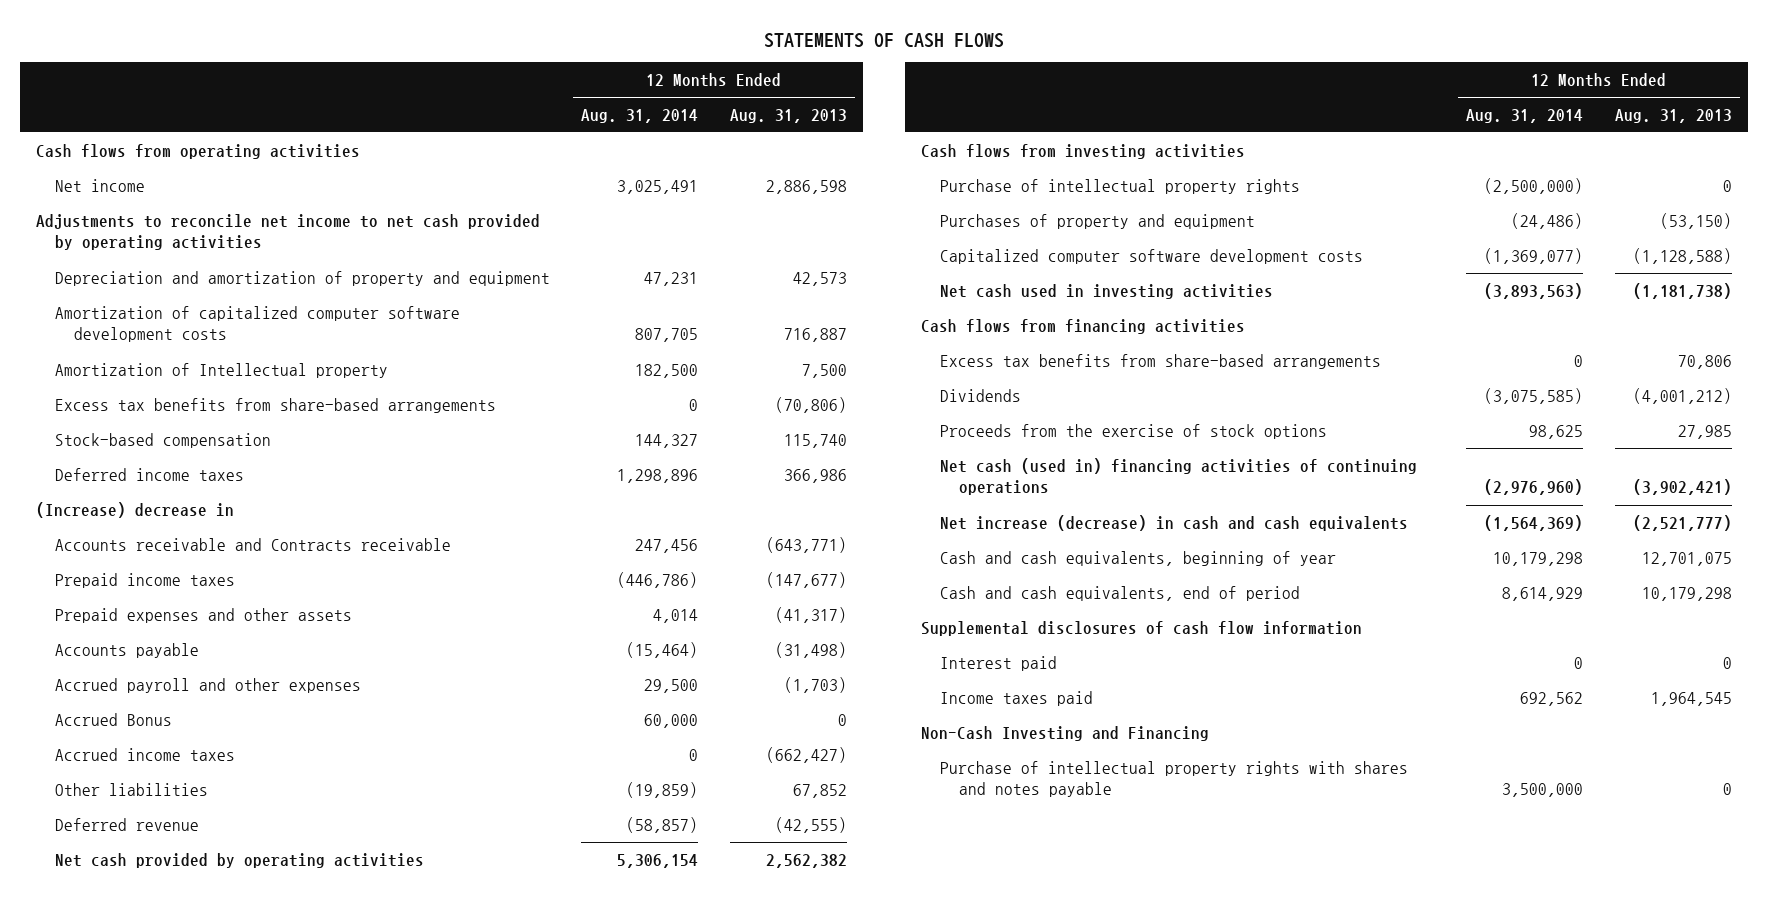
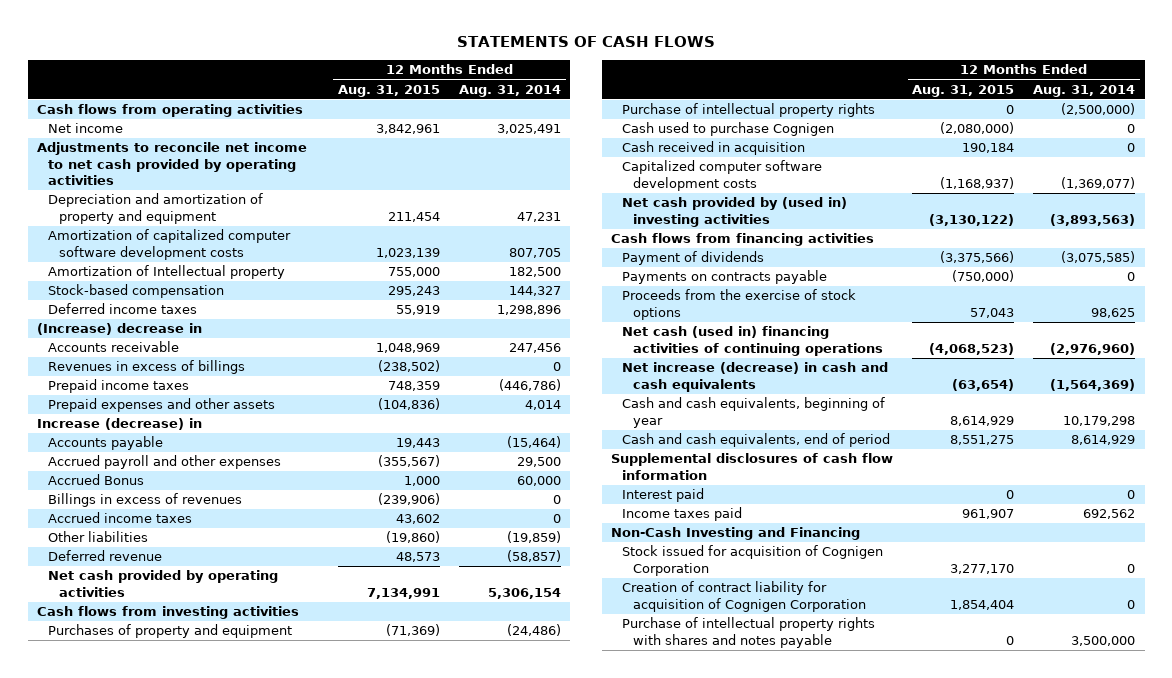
[730,108,848,123] Aug. 31, 2013 -> none
none -> [338,84,441,97] Aug. 31, 2015
[54,397,496,413] Excess tax benefits from share-based arrangements -> none
[54,537,451,551] Accounts receivable and Contracts receivable -> [47,341,179,353] Accounts receivable
none -> [47,360,245,375] Revenues in excess of billings
none -> [37,418,203,431] Increase (decrease) in
none -> [47,493,242,508] Billings in excess of revenues
[939,178,1300,194] Purchase of intellectual property rights -> [622,103,876,118] Purchase of intellectual property rights
none -> [622,122,835,137] Cash used to purchase Cognigen
none -> [622,141,806,156] Cash received in acquisition
[939,283,1273,299] Net cash used in investing activities -> [622,197,848,227] Net cash provided by (used in) investing activities
[939,353,1381,369] Excess tax benefits from share-based arrangements -> none
[939,388,1021,402] Dividends -> [622,251,765,266] Payment of dividends
none -> [622,270,828,285] Payments on contracts payable
none -> [622,545,884,576] Stock issued for acquisition of Cognigen Corporation
none -> [622,581,866,612] Creation of contract liability for acquisition of Cognigen Corporation

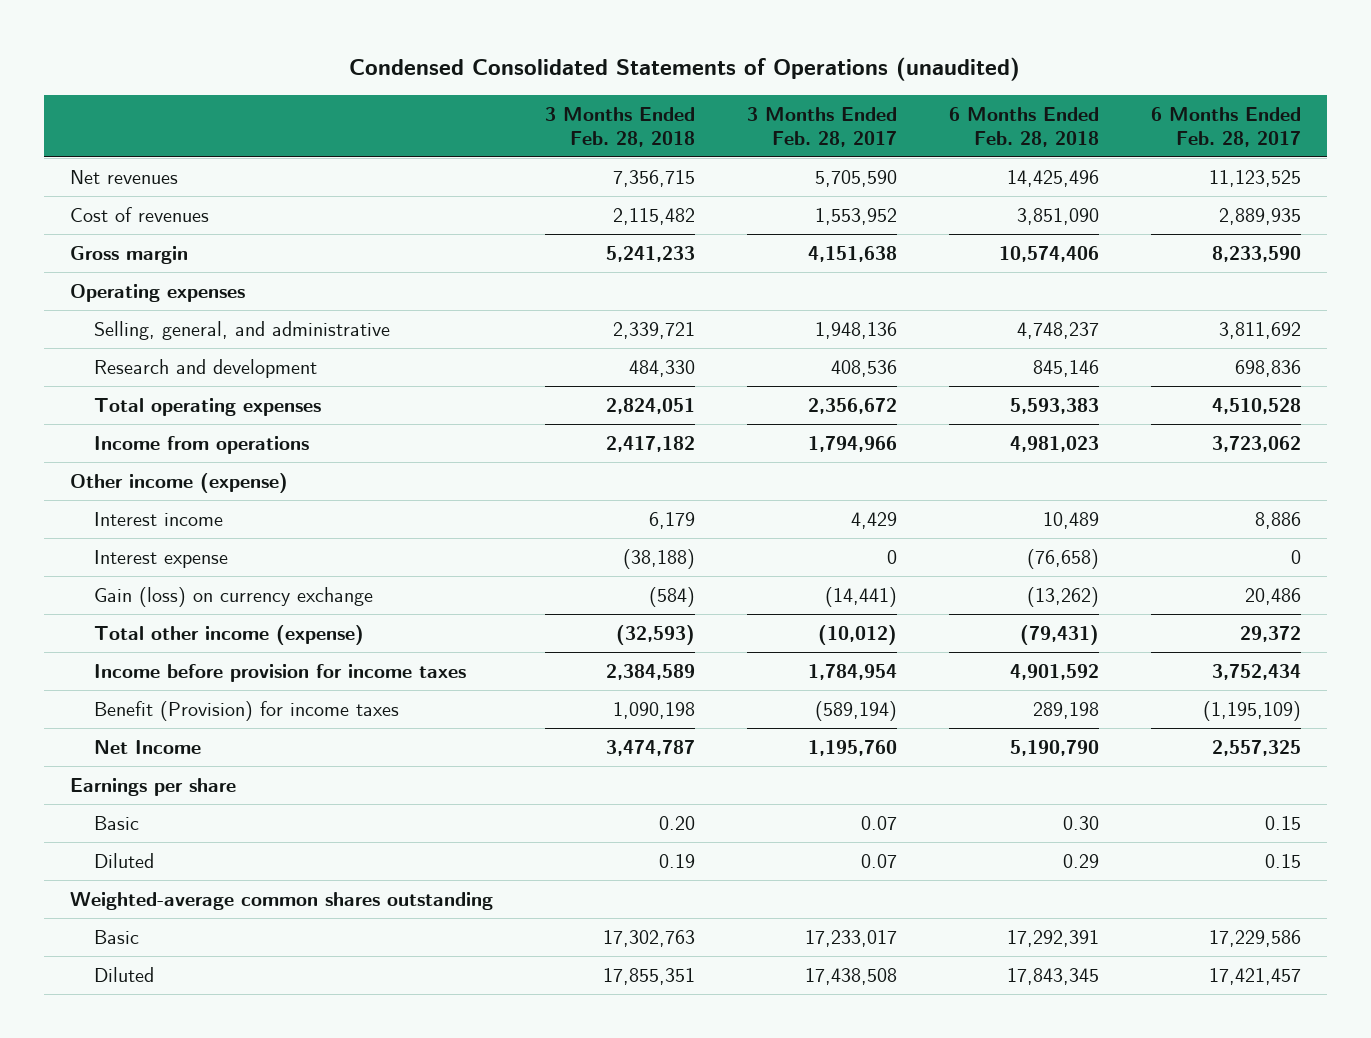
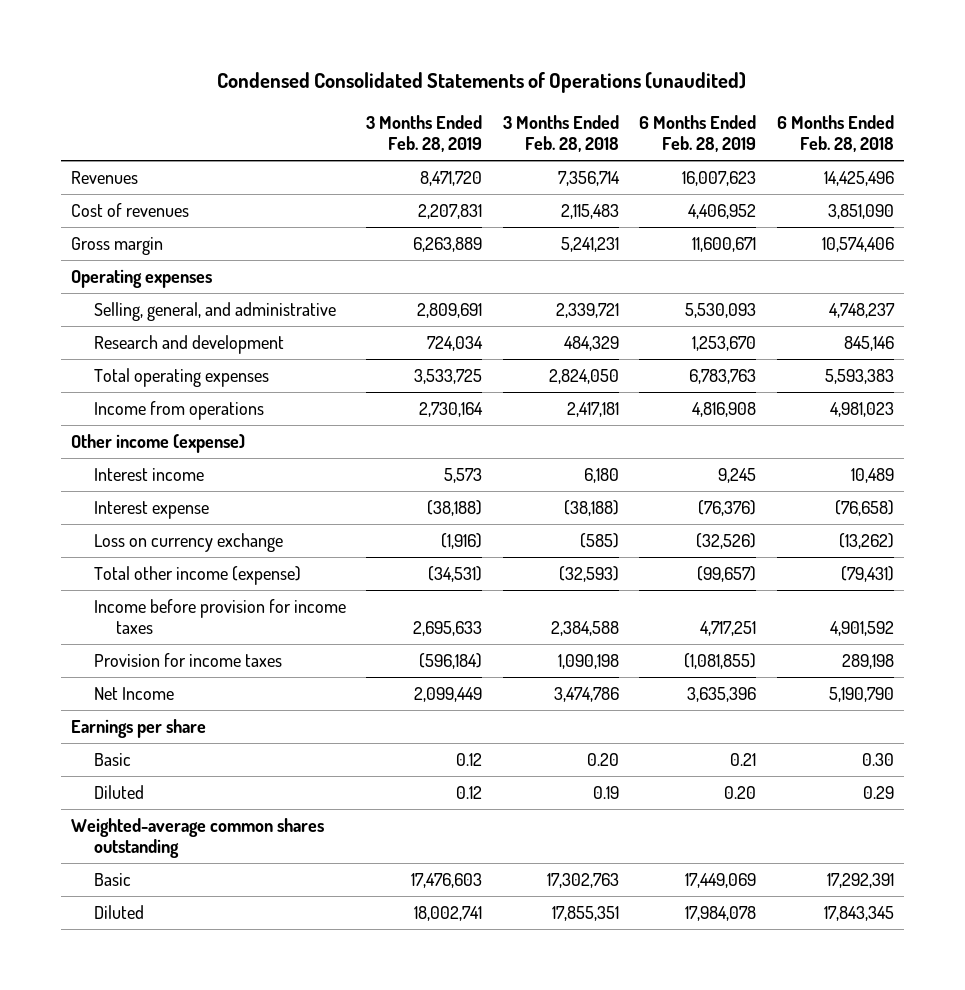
[746,106,897,147] 3 Months Ended Feb. 28, 2017 -> none
[1150,106,1301,147] 6 Months Ended Feb. 28, 2017 -> none
none -> [366,115,483,153] 3 Months Ended Feb. 28, 2019
none -> [639,115,757,153] 6 Months Ended Feb. 28, 2019
[69,169,178,184] Net revenues -> [70,171,138,185] Revenues
[612,169,695,187] 7,356,715 -> [557,171,620,187] 7,356,714
[612,207,695,225] 2,115,482 -> [560,204,619,220] 2,115,483
[605,245,695,262] 5,241,233 -> [560,237,619,253] 5,241,231
[628,359,695,377] 484,330 -> [563,336,619,352] 484,329
[605,397,695,414] 2,824,051 -> [548,369,619,385] 2,824,050
[605,435,695,452] 2,417,182 -> [566,402,619,418] 2,417,181
[648,511,695,529] 6,179 -> [583,468,619,484] 6,180
[94,586,374,607] Gain (loss) on currency exchange -> [93,533,283,553] Loss on currency exchange
[648,586,695,607] (584) -> [579,533,619,549] (585)
[605,663,695,680] 2,384,589 -> [550,620,619,636] 2,384,588
[94,700,400,721] Benefit (Provision) for income taxes -> [93,653,282,668] Provision for income taxes
[605,739,695,756] 3,474,787 -> [553,687,619,703] 3,474,786

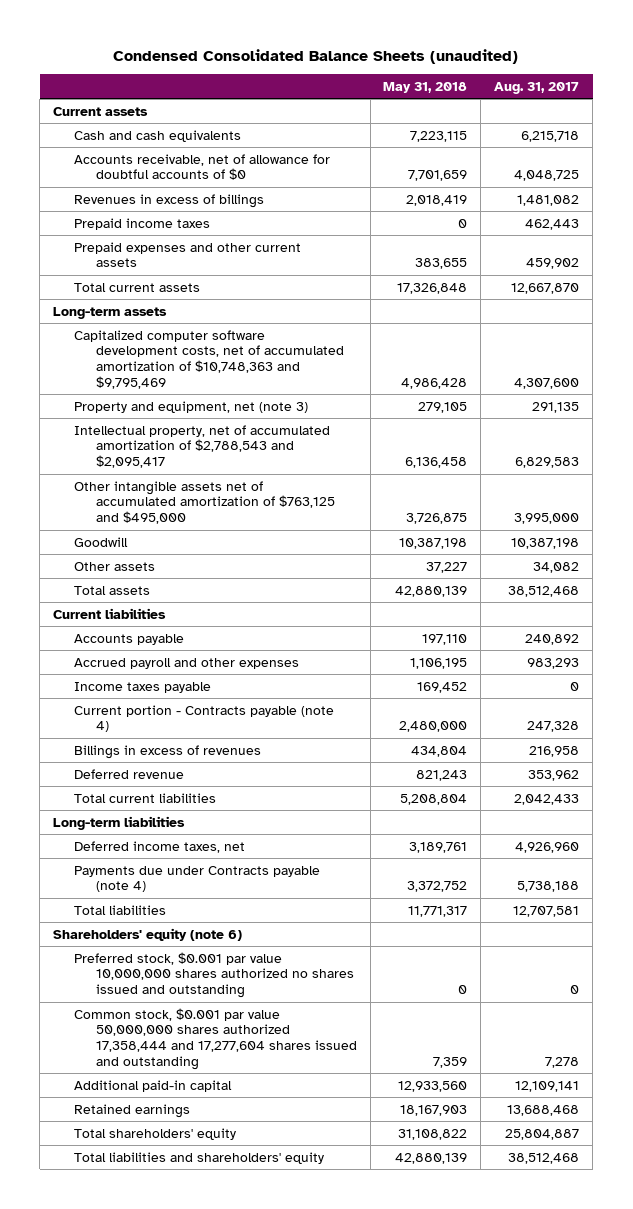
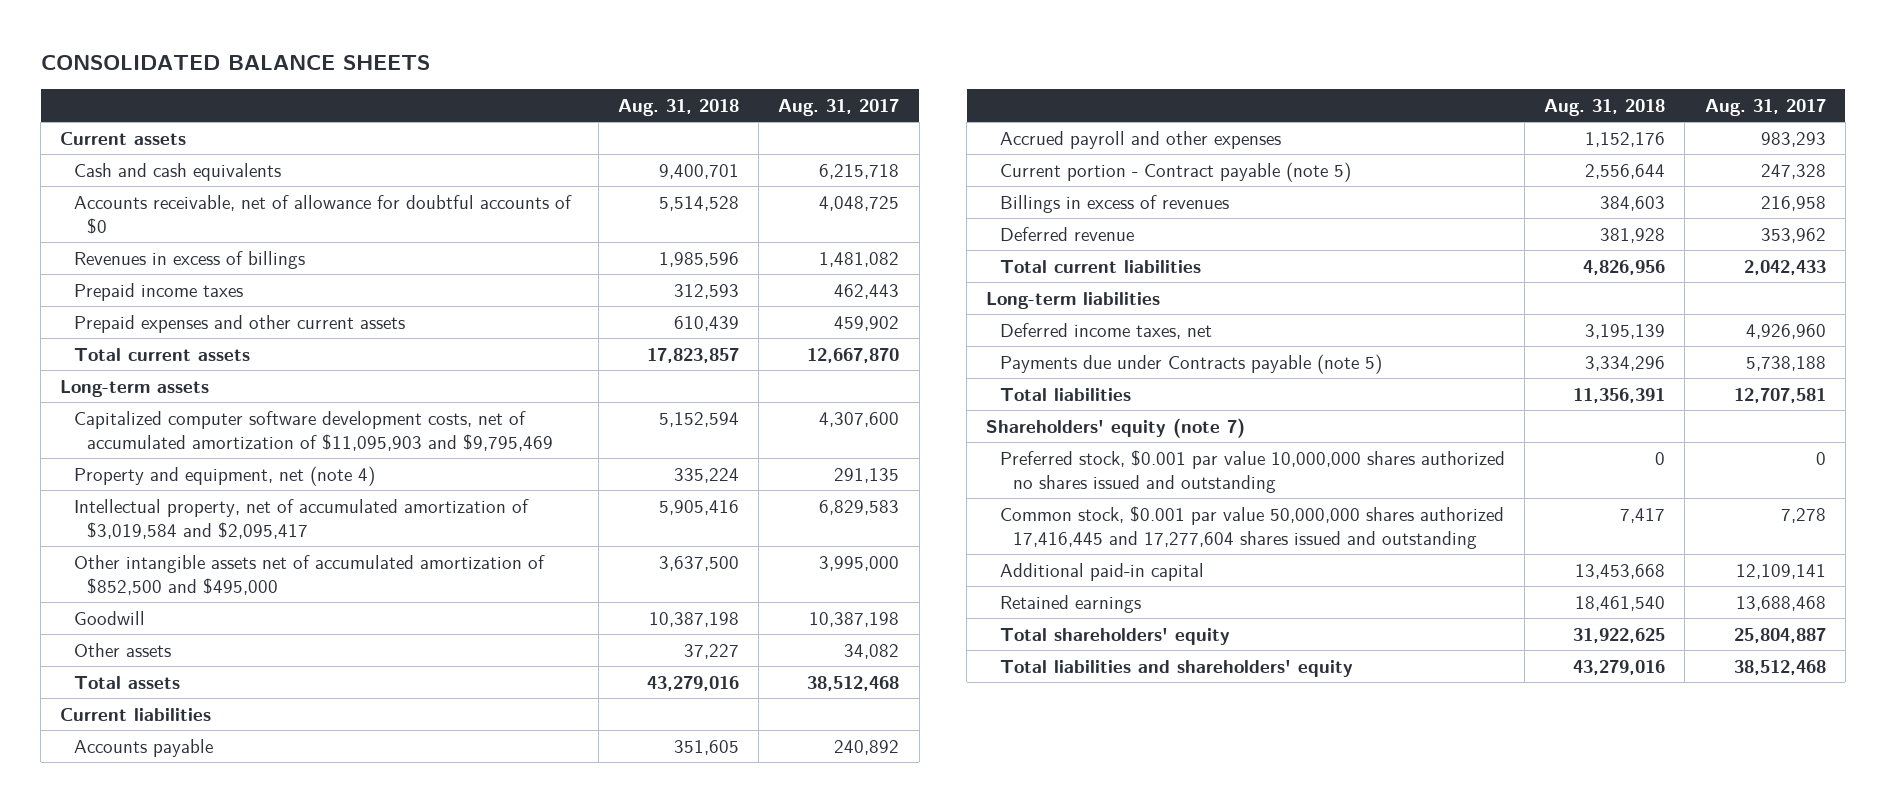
[113,48,519,64] Condensed Consolidated Balance Sheets (unaudited) -> [40,55,430,71] CONSOLIDATED BALANCE SHEETS
[383,81,468,93] May 31, 2018 -> none
none -> [618,98,740,116] Aug. 31, 2018
[74,329,344,389] Capitalized computer software development costs, net of accumulated amortization of $10,748,363 and $9,795,469 -> [73,410,554,451] Capitalized computer software development costs, net of accumulated amortization of $11,095,903 and $9,795,469
[74,400,309,413] Property and equipment, net (note 3) -> [73,465,375,486] Property and equipment, net (note 4)
[74,424,331,469] Intellectual property, net of accumulated amortization of $2,788,543 and $2,095,417 -> [73,498,529,539] Intellectual property, net of accumulated amortization of $3,019,584 and $2,095,417
[74,480,335,525] Other intangible assets net of accumulated amortization of $763,125 and $495,000 -> [73,554,545,595] Other intangible assets net of accumulated amortization of $852,500 and $495,000
[74,681,212,693] Income taxes payable -> none
[74,704,335,733] Current portion - Contracts payable (note 4) -> [999,161,1351,182] Current portion - Contract payable (note 5)
[74,865,321,893] Payments due under Contracts payable (note 4) -> [999,353,1382,374] Payments due under Contracts payable (note 5)
[53,927,243,941] Shareholders' equity (note 6) -> [986,417,1246,438] Shareholders' equity (note 7)
[74,1007,357,1070] Common stock, $0.001 par value 50,000,000 shares authorized 17,358,444 and 17,277,604 shares issued and outstanding -> [999,505,1504,549] Common stock, $0.001 par value 50,000,000 shares authorized 17,416,445 and 17,277,604 shares issued and outstanding

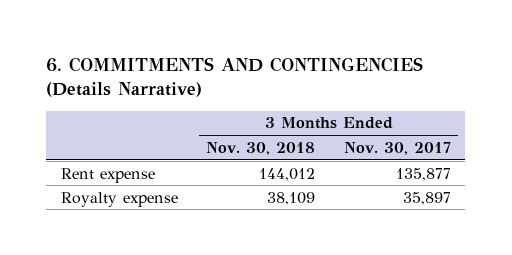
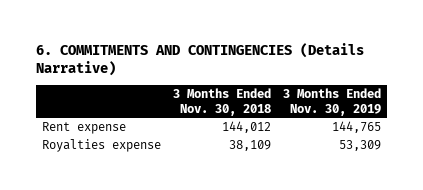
[344,141,452,155] Nov. 30, 2017 -> none
none -> [283,88,382,116] 3 Months Ended Nov. 30, 2019
[60,191,178,207] Royalty expense -> [41,139,161,153] Royalties expense

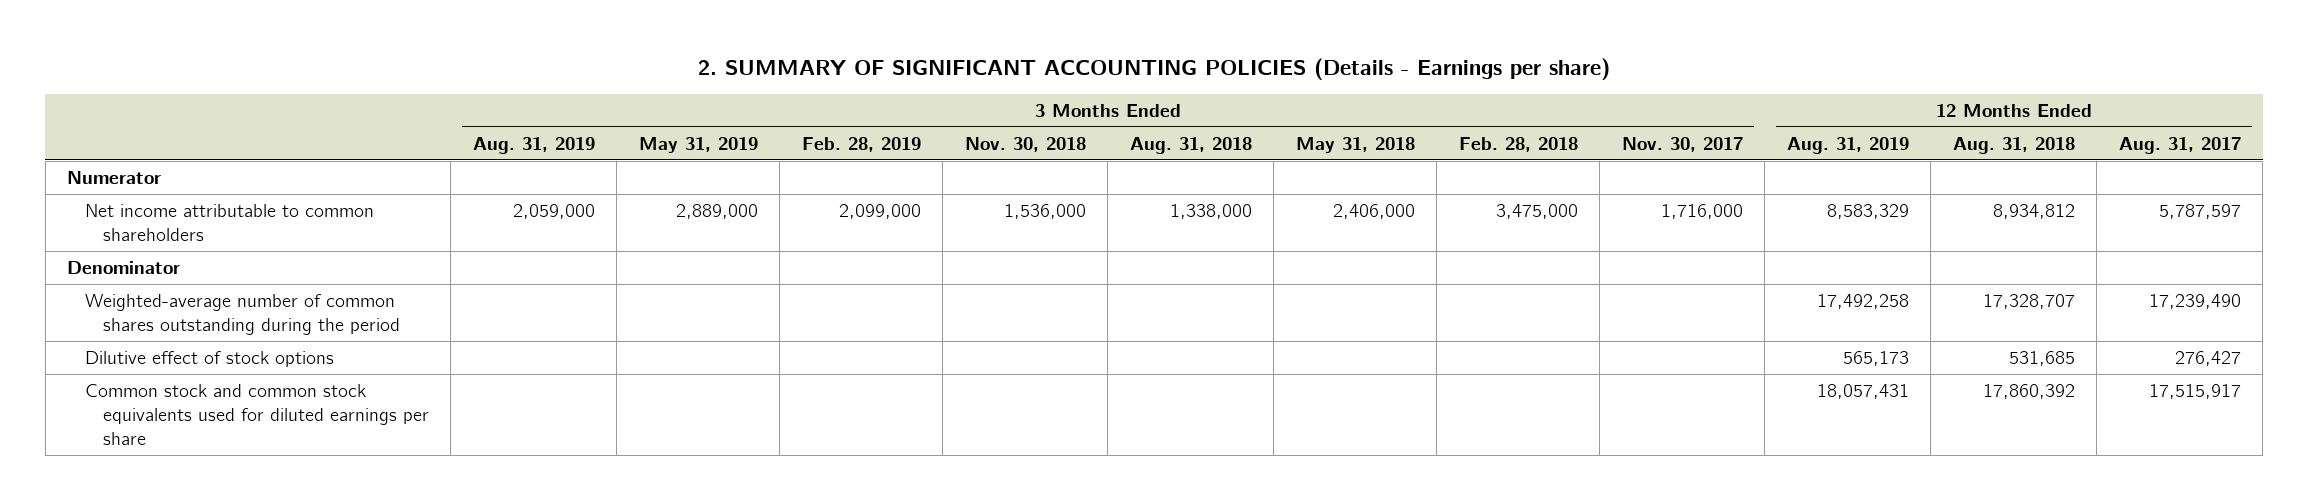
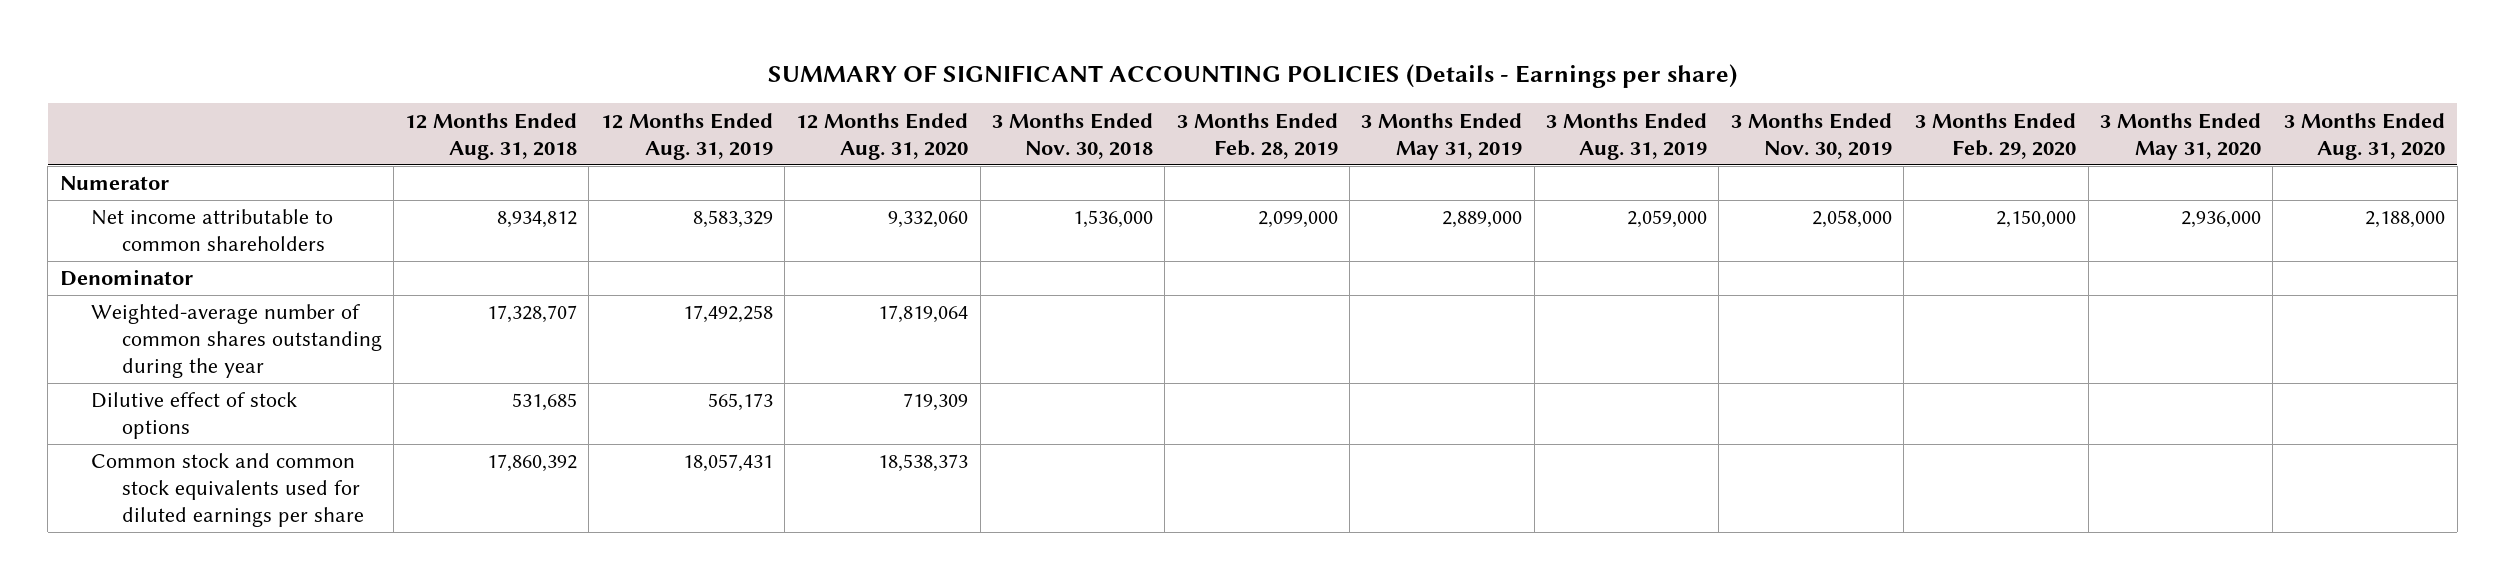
[697,57,1610,80] 2. SUMMARY OF SIGNIFICANT ACCOUNTING POLICIES (Details - Earnings per share) -> [767,63,1737,88] SUMMARY OF SIGNIFICANT ACCOUNTING POLICIES (Details - Earnings per share)
[1129,136,1252,154] Aug. 31, 2018 -> none
[1295,136,1415,153] May 31, 2018 -> none
[1458,136,1578,152] Feb. 28, 2018 -> none
[1621,136,1743,152] Nov. 30, 2017 -> none
[2118,136,2241,154] Aug. 31, 2017 -> none
none -> [796,112,969,160] 12 Months Ended Aug. 31, 2020
none -> [1730,112,1892,159] 3 Months Ended Nov. 30, 2019
none -> [1915,112,2077,159] 3 Months Ended Feb. 29, 2020
none -> [2099,112,2261,160] 3 Months Ended May 31, 2020
none -> [2284,112,2446,160] 3 Months Ended Aug. 31, 2020
[84,294,400,336] Weighted-average number of common shares outstanding during the period -> [90,304,382,379] Weighted-average number of common shares outstanding during the year

